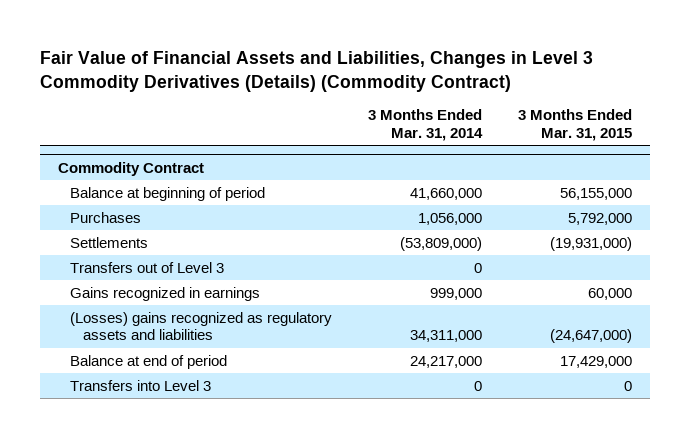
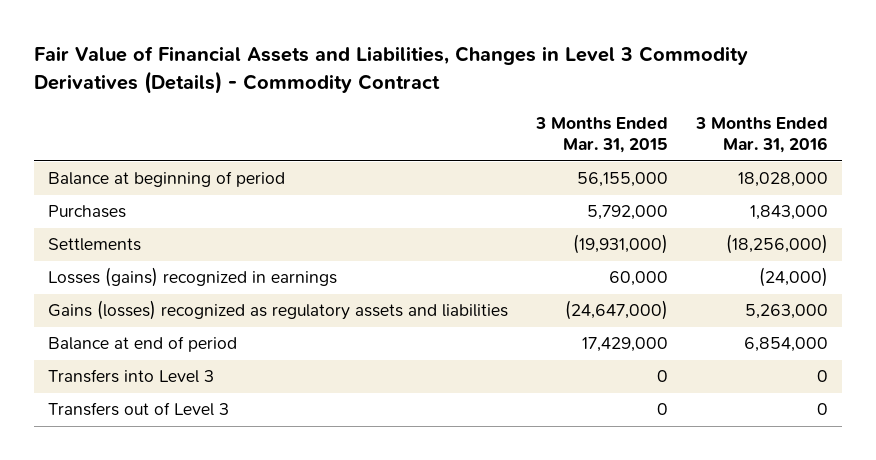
[40,50,594,92] Fair Value of Financial Assets and Liabilities, Changes in Level 3 Commodity Derivatives (Details) (Commodity Contract) -> [34,46,749,94] Fair Value of Financial Assets and Liabilities, Changes in Level 3 Commodity Derivatives (Details) - Commodity Contract
[368,109,484,142] 3 Months Ended Mar. 31, 2014 -> none
none -> [695,116,829,154] 3 Months Ended Mar. 31, 2016
[58,161,205,176] Commodity Contract -> none
[70,261,225,273] Transfers out of Level 3 -> none
[70,286,261,301] Gains recognized in earnings -> [48,267,338,288] Losses (gains) recognized in earnings
[70,311,333,341] (Losses) gains recognized as regulatory assets and liabilities -> [48,300,509,321] Gains (losses) recognized as regulatory assets and liabilities
none -> [48,402,230,417] Transfers out of Level 3

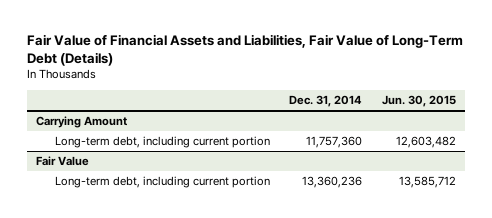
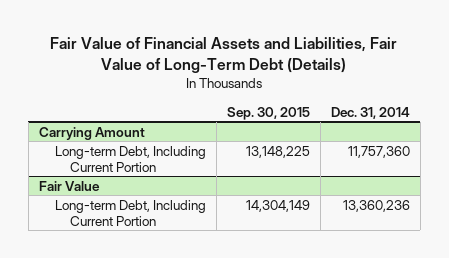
[381,94,456,107] Jun. 30, 2015 -> none
none -> [226,106,310,120] Sep. 30, 2015
[54,136,270,149] Long-term debt, including current portion -> [54,145,206,172] Long-term Debt, Including Current Portion
[54,176,270,189] Long-term debt, including current portion -> [54,199,206,226] Long-term Debt, Including Current Portion

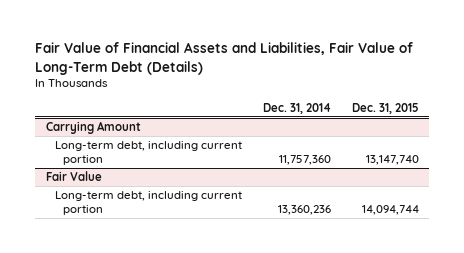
[226,106,310,120] Sep. 30, 2015 -> none
none -> [351,102,419,114] Dec. 31, 2015
[54,145,206,172] Long-term Debt, Including Current Portion -> [54,140,242,165] Long-term debt, including current portion
[54,199,206,226] Long-term Debt, Including Current Portion -> [54,190,242,215] Long-term debt, including current portion

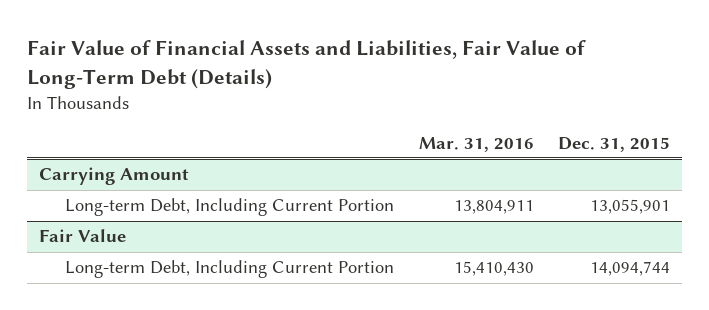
[262,102,331,114] Dec. 31, 2014 -> none
none -> [418,136,534,152] Mar. 31, 2016
[54,140,242,165] Long-term debt, including current portion -> [65,198,395,217] Long-term Debt, Including Current Portion
[365,154,419,165] 13,147,740 -> [589,199,670,215] 13,055,901
[54,190,242,215] Long-term debt, including current portion -> [65,260,395,279] Long-term Debt, Including Current Portion

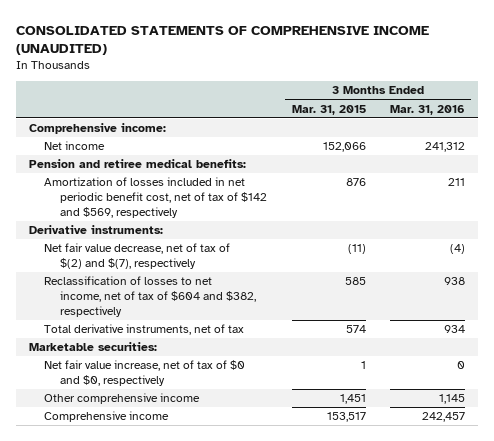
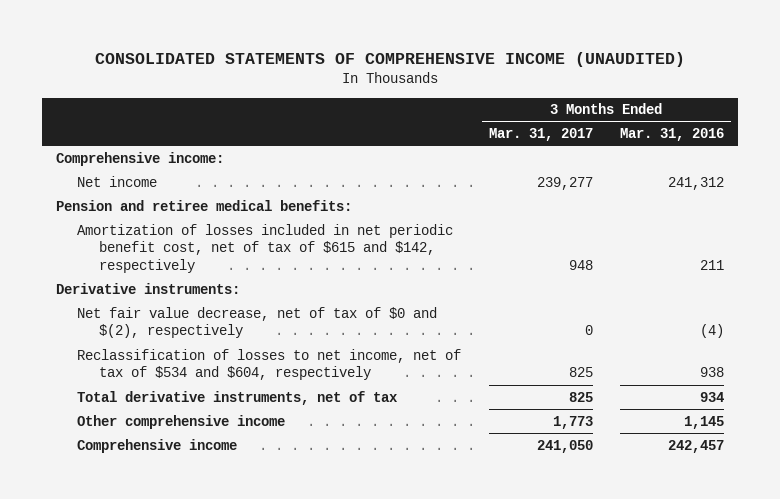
[291,104,366,115] Mar. 31, 2015 -> none
none -> [488,128,593,142] Mar. 31, 2017
[44,177,267,218] Amortization of losses included in net periodic benefit cost, net of tax of $142 and $569, respectively -> [77,223,454,273] Amortization of losses included in net periodic benefit cost, net of tax of $615 and $142, respectively
[44,243,231,270] Net fair value decrease, net of tax of $(2) and $(7), respectively -> [77,306,438,339] Net fair value decrease, net of tax of $0 and $(2), respectively
[44,276,256,317] Reclassification of losses to net income, net of tax of $604 and $382, respectively -> [77,348,462,381] Reclassification of losses to net income, net of tax of $534 and $604, respectively
[28,342,157,352] Marketable securities: -> none
[44,360,246,387] Net fair value increase, net of tax of $0 and $0, respectively -> none

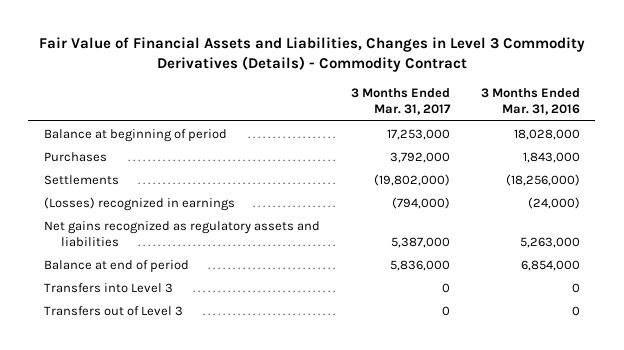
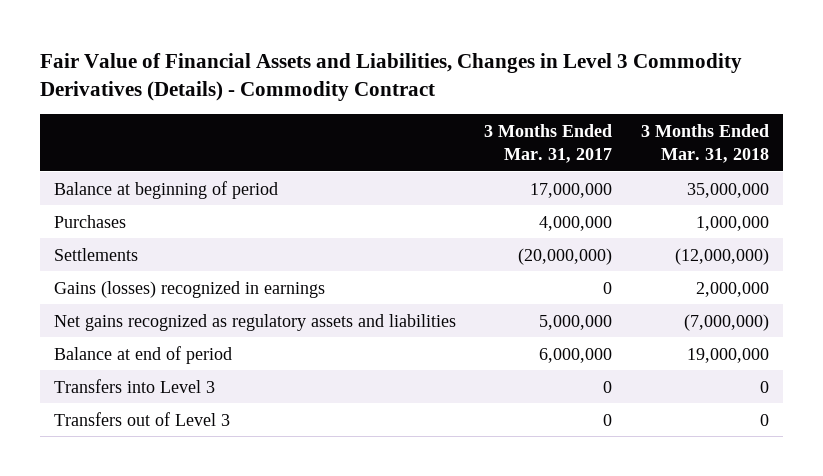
[480,88,580,116] 3 Months Ended Mar. 31, 2016 -> none
none -> [640,123,769,163] 3 Months Ended Mar. 31, 2018
[386,128,450,140] 17,253,000 -> [530,182,613,198] 17,000,000
[389,151,450,163] 3,792,000 -> [539,215,613,231] 4,000,000
[373,173,450,186] (19,802,000) -> [518,247,613,265] (20,000,000)
[43,196,235,211] (Losses) recognized in earnings -> [54,280,326,298] Gains (losses) recognized in earnings
[391,196,450,209] (794,000) -> [603,281,613,294] 0
[390,236,450,248] 5,387,000 -> [539,314,613,330] 5,000,000
[389,259,450,271] 5,836,000 -> [539,347,613,363] 6,000,000

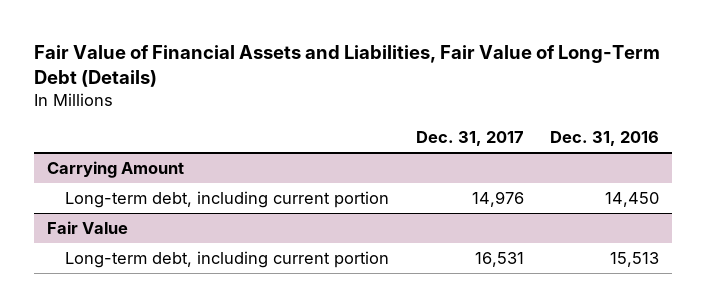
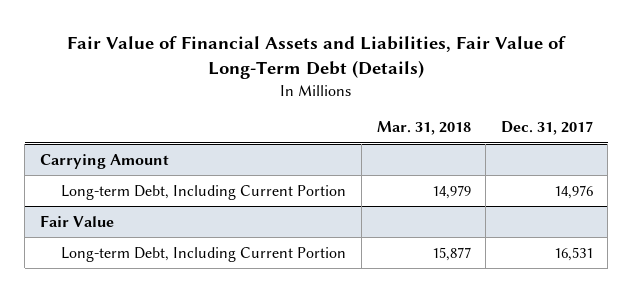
[550,131,660,147] Dec. 31, 2016 -> none
none -> [376,121,471,136] Mar. 31, 2018
[65,190,390,208] Long-term debt, including current portion -> [61,184,347,200] Long-term Debt, Including Current Portion
[65,250,390,268] Long-term debt, including current portion -> [61,246,347,262] Long-term Debt, Including Current Portion

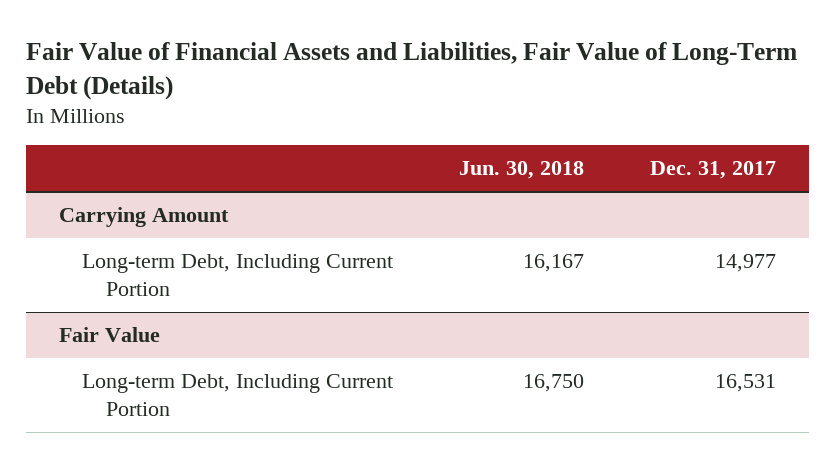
[376,121,471,136] Mar. 31, 2018 -> none
none -> [459,161,585,180] Jun. 30, 2018
[553,184,593,199] 14,976 -> [714,253,776,272] 14,977

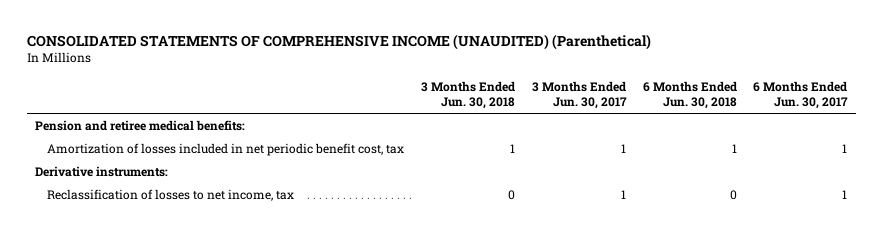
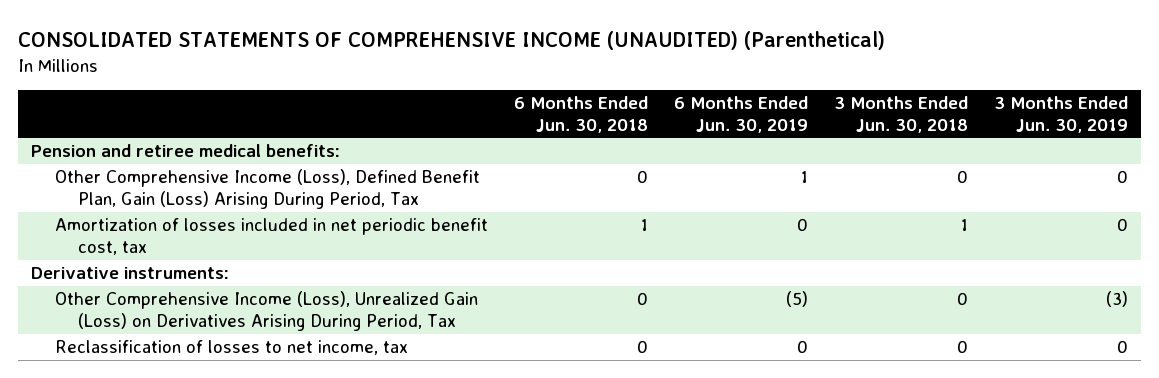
[531,80,627,109] 3 Months Ended Jun. 30, 2017 -> none
[753,80,849,109] 6 Months Ended Jun. 30, 2017 -> none
none -> [673,96,808,133] 6 Months Ended Jun. 30, 2019
none -> [993,96,1128,133] 3 Months Ended Jun. 30, 2019
none -> [54,169,480,209] Other Comprehensive Income (Loss), Defined Benefit Plan, Gain (Loss) Arising During Period, Tax
none -> [54,291,478,331] Other Comprehensive Income (Loss), Unrealized Gain (Loss) on Derivatives Arising During Period, Tax

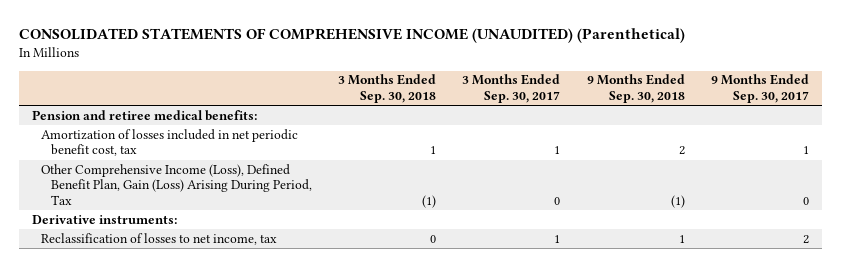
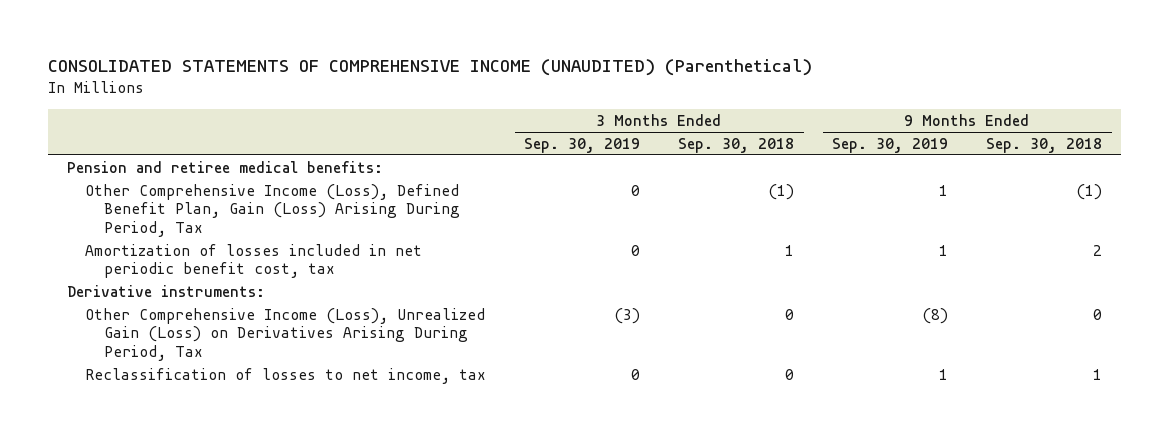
[462,74,561,103] 3 Months Ended Sep. 30, 2017 -> none
[711,74,810,103] 9 Months Ended Sep. 30, 2017 -> none
none -> [524,137,641,153] Sep. 30, 2019
none -> [832,137,949,153] Sep. 30, 2019
[41,128,299,157] Amortization of losses included in net periodic benefit cost, tax -> [85,243,423,279] Amortization of losses included in net periodic benefit cost, tax
none -> [85,307,486,361] Other Comprehensive Income (Loss), Unrealized Gain (Loss) on Derivatives Arising During Period, Tax

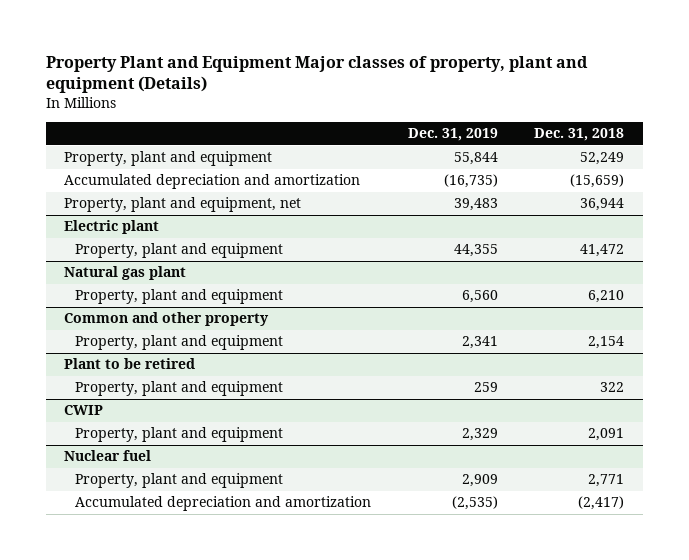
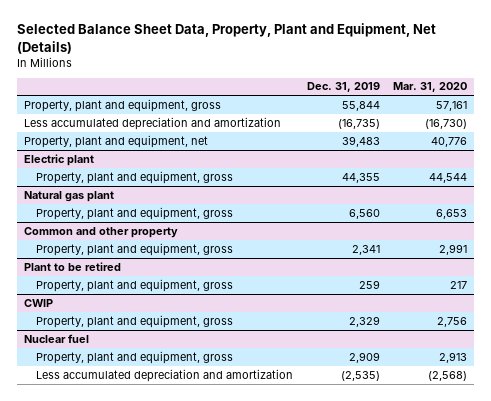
[46,55,589,94] Property Plant and Equipment Major classes of property, plant and equipment (Details) -> [17,23,437,54] Selected Balance Sheet Data, Property, Plant and Equipment, Net (Details)
[534,128,625,142] Dec. 31, 2018 -> none
none -> [393,82,468,93] Mar. 31, 2020
[64,151,273,167] Property, plant and equipment -> [23,98,221,112] Property, plant and equipment, gross
[64,174,361,190] Accumulated depreciation and amortization -> [23,116,281,130] Less accumulated depreciation and amortization
[74,243,283,259] Property, plant and equipment -> [36,170,234,184] Property, plant and equipment, gross
[74,289,283,305] Property, plant and equipment -> [36,206,234,220] Property, plant and equipment, gross
[74,335,283,351] Property, plant and equipment -> [36,242,234,256] Property, plant and equipment, gross
[74,381,283,397] Property, plant and equipment -> [36,278,234,292] Property, plant and equipment, gross
[74,427,283,443] Property, plant and equipment -> [36,314,234,328] Property, plant and equipment, gross
[74,473,283,489] Property, plant and equipment -> [36,350,234,364] Property, plant and equipment, gross
[74,496,371,512] Accumulated depreciation and amortization -> [36,368,294,382] Less accumulated depreciation and amortization

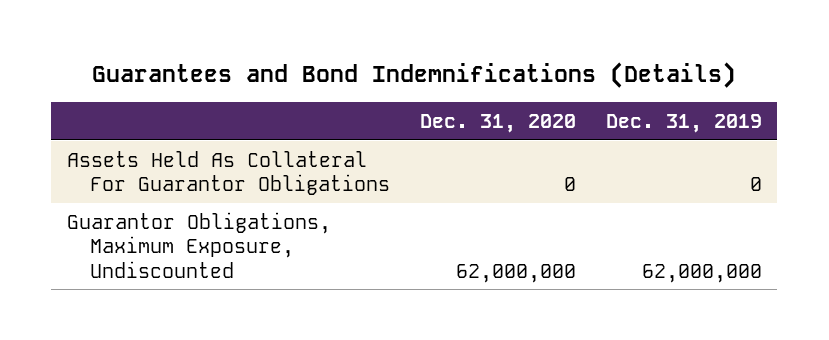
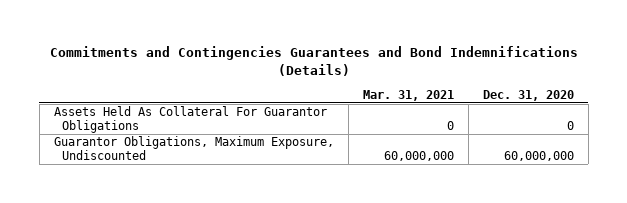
[92,62,737,89] Guarantees and Bond Indemnifications (Details) -> [49,45,578,76] Commitments and Contingencies Guarantees and Bond Indemnifications (Details)
[606,113,763,133] Dec. 31, 2019 -> none
none -> [362,89,454,101] Mar. 31, 2021
[455,263,576,283] 62,000,000 -> [503,151,574,162] 60,000,000

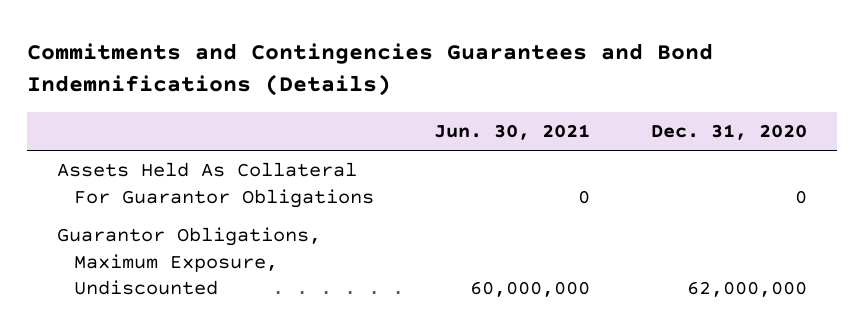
[362,89,454,101] Mar. 31, 2021 -> none
none -> [434,124,591,141] Jun. 30, 2021
[503,151,574,162] 60,000,000 -> [686,280,807,297] 62,000,000

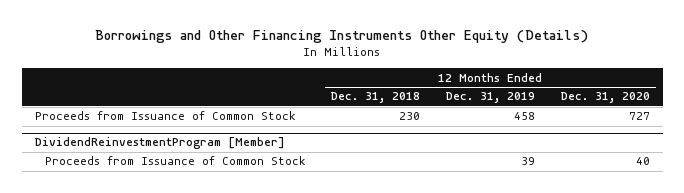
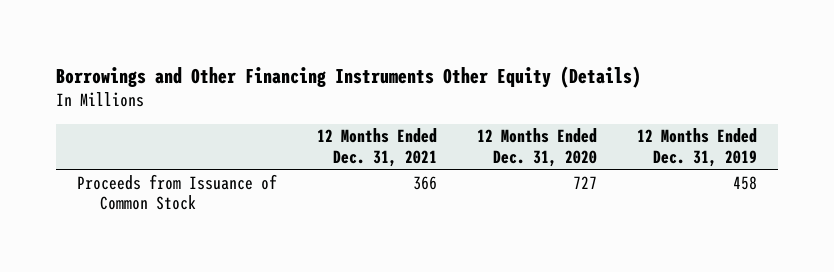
[331,92,421,104] Dec. 31, 2018 -> none
none -> [316,128,437,167] 12 Months Ended Dec. 31, 2021
[34,137,285,150] DividendReinvestmentProgram [Member] -> none
[44,156,306,166] Proceeds from Issuance of Common Stock -> none

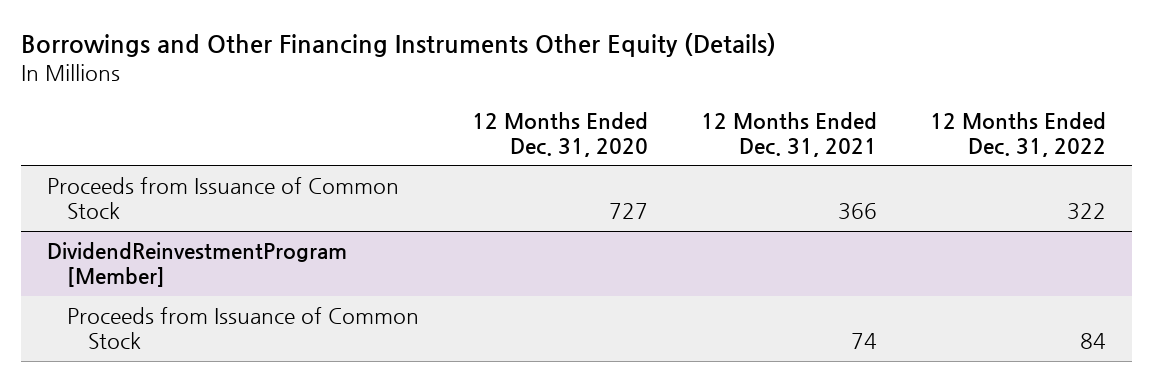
[637,128,758,167] 12 Months Ended Dec. 31, 2019 -> none
none -> [929,111,1106,157] 12 Months Ended Dec. 31, 2022
none -> [46,242,347,288] DividendReinvestmentProgram [Member]
none -> [67,307,420,350] Proceeds from Issuance of Common Stock

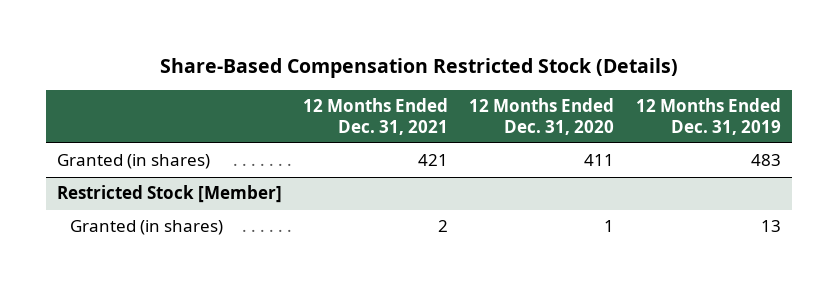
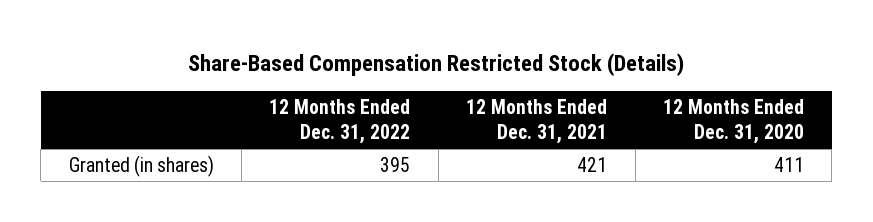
[635,98,781,135] 12 Months Ended Dec. 31, 2019 -> none
none -> [269,98,411,145] 12 Months Ended Dec. 31, 2022
[56,185,282,204] Restricted Stock [Member] -> none
[69,220,223,236] Granted (in shares) -> none

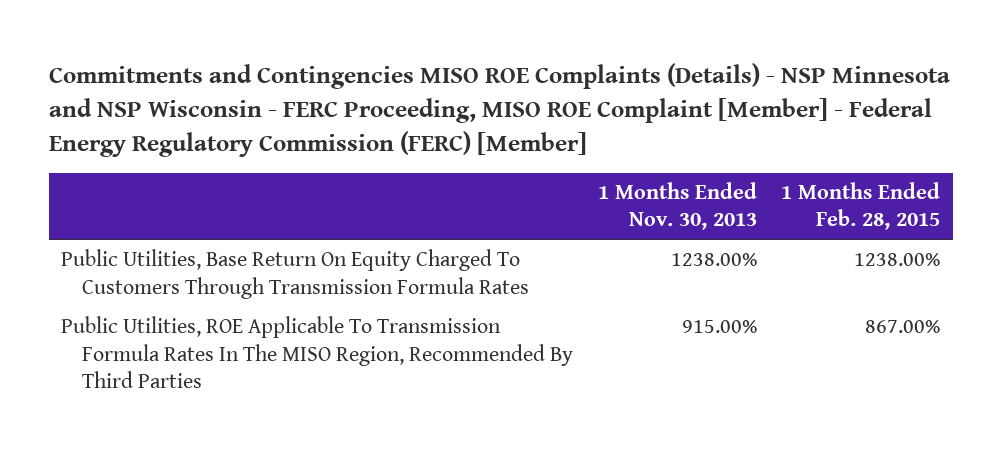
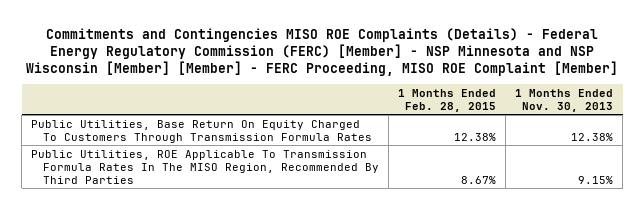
[49,62,951,157] Commitments and Contingencies MISO ROE Complaints (Details) - NSP Minnesota and NSP Wisconsin - FERC Proceeding, MISO ROE Complaint [Member] - Federal Energy Regulatory Commission (FERC) [Member] -> [26,27,619,76] Commitments and Contingencies MISO ROE Complaints (Details) - Federal Energy Regulatory Commission (FERC) [Member] - NSP Minnesota and NSP Wisconsin [Member] [Member] - FERC Proceeding, MISO ROE Complaint [Member]
[670,253,757,267] 1238.00% -> [571,132,614,141] 12.38%
[854,253,941,267] 1238.00% -> [454,132,497,141] 12.38%
[681,320,757,334] 915.00% -> [578,175,614,184] 9.15%
[865,320,941,334] 867.00% -> [461,175,497,184] 8.67%

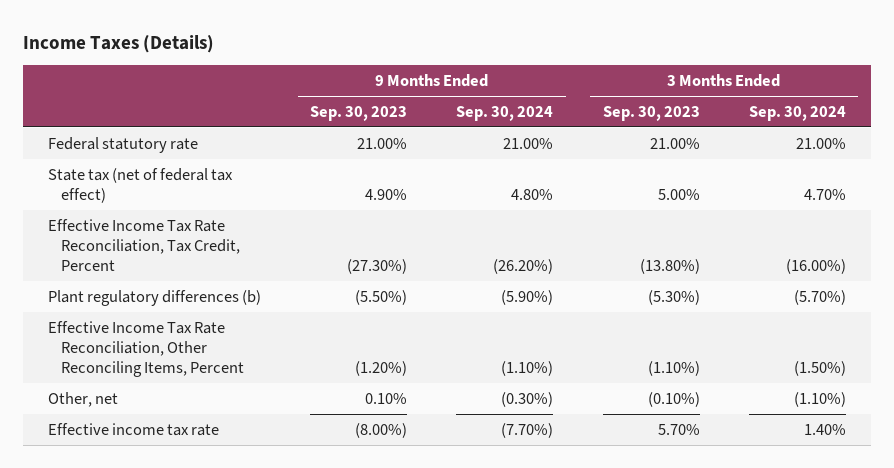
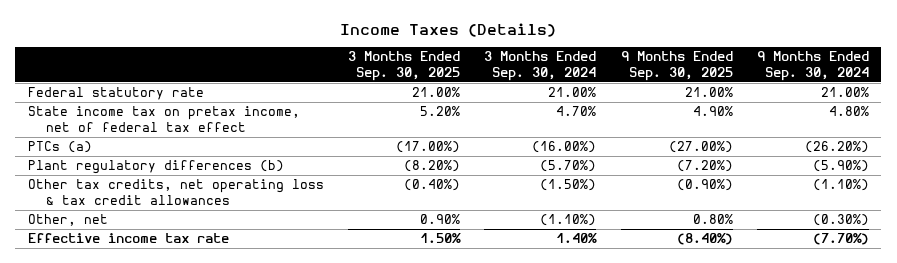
[310,105,408,121] Sep. 30, 2023 -> none
[602,105,700,121] Sep. 30, 2023 -> none
none -> [347,51,460,81] 3 Months Ended Sep. 30, 2025
none -> [620,51,733,81] 9 Months Ended Sep. 30, 2025
[47,167,233,203] State tax (net of federal tax effect) -> [27,106,300,132] State income tax on pretax income, net of federal tax effect
[47,218,241,271] Effective Income Tax Rate Reconciliation, Tax Credit, Percent -> [27,141,92,154] PTCs (a)
[47,320,245,377] Effective Income Tax Rate Reconciliation, Other Reconciling Items, Percent -> [27,179,324,205] Other tax credits, net operating loss & tax credit allowances

